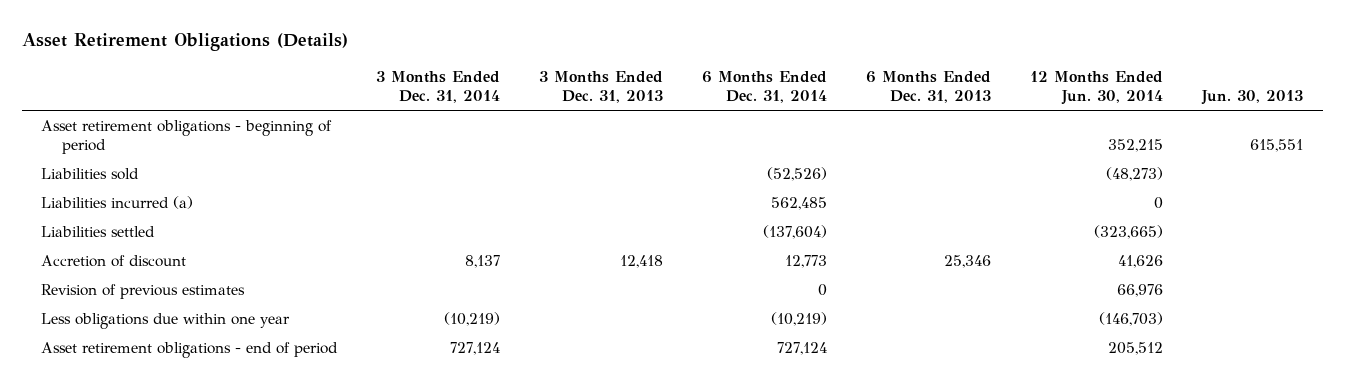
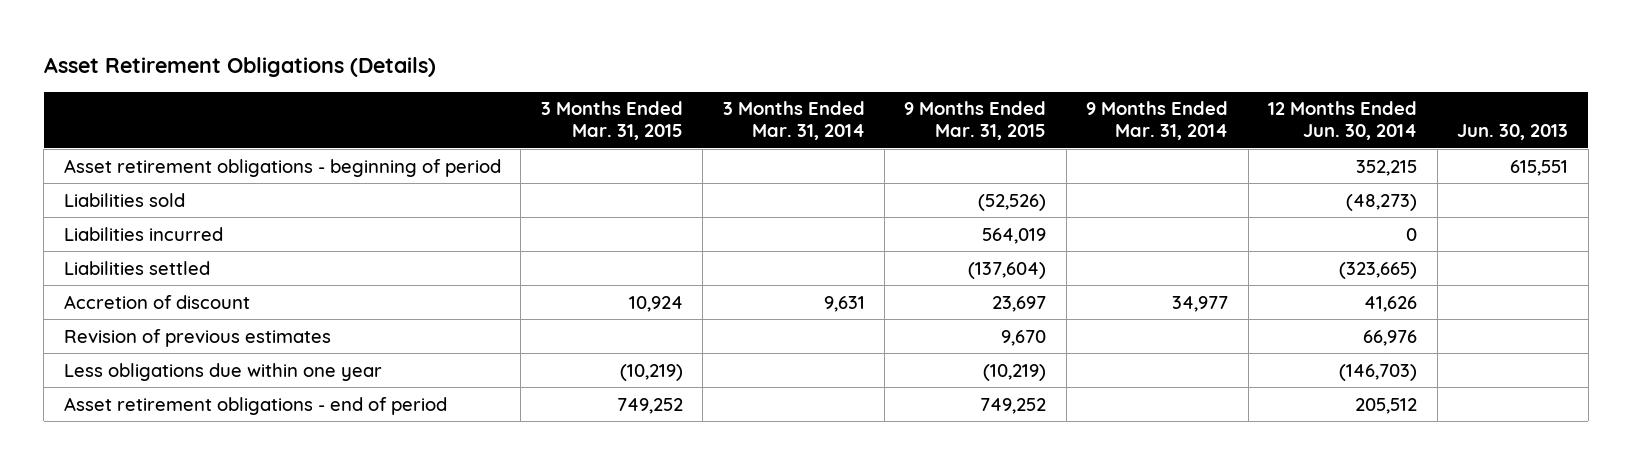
[376,70,501,103] 3 Months Ended Dec. 31, 2014 -> none
[539,70,664,103] 3 Months Ended Dec. 31, 2013 -> none
[702,70,828,103] 6 Months Ended Dec. 31, 2014 -> none
[866,70,992,103] 6 Months Ended Dec. 31, 2013 -> none
none -> [540,101,683,141] 3 Months Ended Mar. 31, 2015
none -> [722,101,865,141] 3 Months Ended Mar. 31, 2014
none -> [904,101,1047,141] 9 Months Ended Mar. 31, 2015
none -> [1086,101,1229,141] 9 Months Ended Mar. 31, 2014
[41,195,194,209] Liabilities incurred (a) -> [63,226,223,241] Liabilities incurred

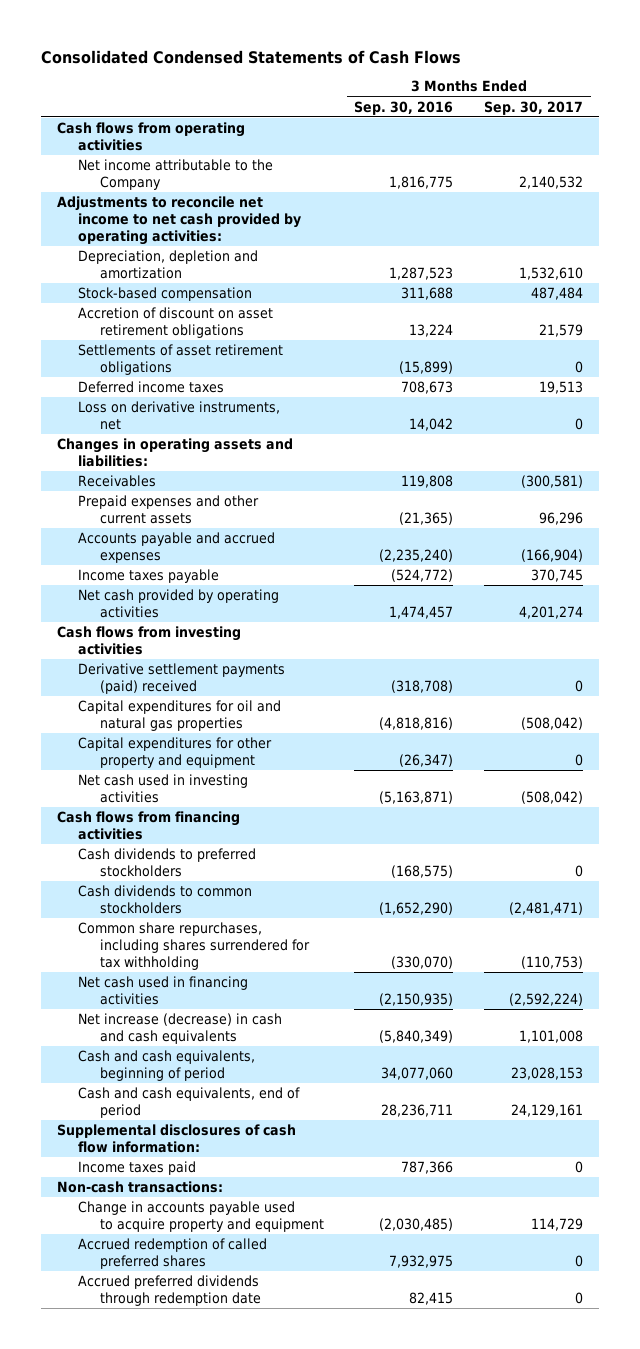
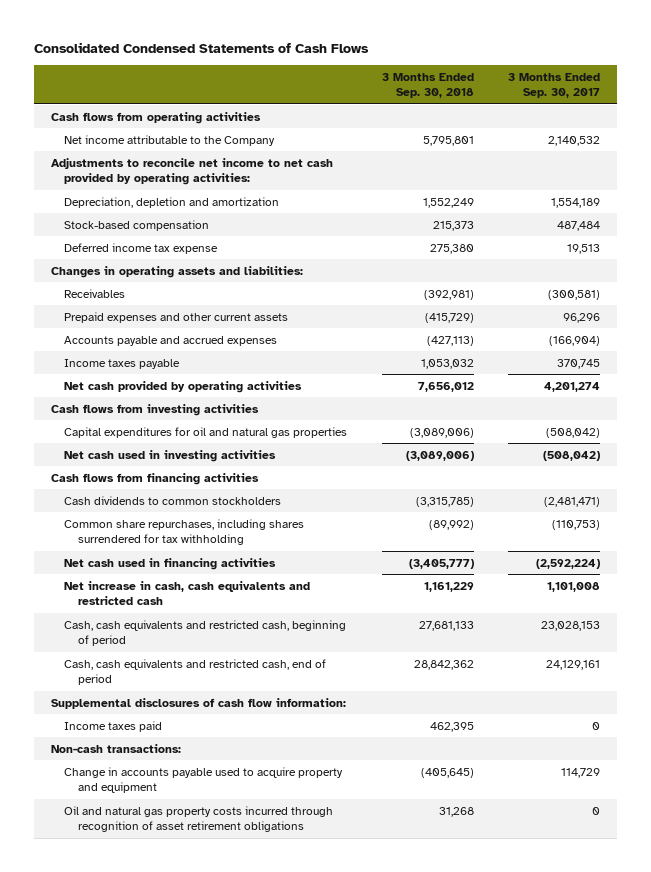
[354,100,454,115] Sep. 30, 2016 -> none
none -> [381,72,474,99] 3 Months Ended Sep. 30, 2018
[519,266,584,280] 1,532,610 -> [551,197,601,208] 1,554,189
[78,307,274,338] Accretion of discount on asset retirement obligations -> none
[78,344,284,375] Settlements of asset retirement obligations -> none
[78,401,281,430] Loss on derivative instruments, net -> none
[78,381,225,394] Deferred income taxes -> [64,242,219,254] Deferred income tax expense
[78,663,286,694] Derivative settlement payments (paid) received -> none
[78,737,273,768] Capital expenditures for other property and equipment -> none
[78,848,257,877] Cash dividends to preferred stockholders -> none
[78,1013,283,1044] Net increase (decrease) in cash and cash equivalents -> [64,580,311,606] Net increase in cash, cash equivalents and restricted cash
[78,1050,256,1081] Cash and cash equivalents, beginning of period -> [64,619,347,647] Cash, cash equivalents and restricted cash, beginning of period
[78,1087,301,1118] Cash and cash equivalents, end of period -> [64,658,327,686] Cash, cash equivalents and restricted cash, end of period
[78,1238,268,1269] Accrued redemption of called preferred shares -> none
[78,1275,261,1306] Accrued preferred dividends through redemption date -> none
none -> [64,805,334,833] Oil and natural gas property costs incurred through recognition of asset retirement obligations

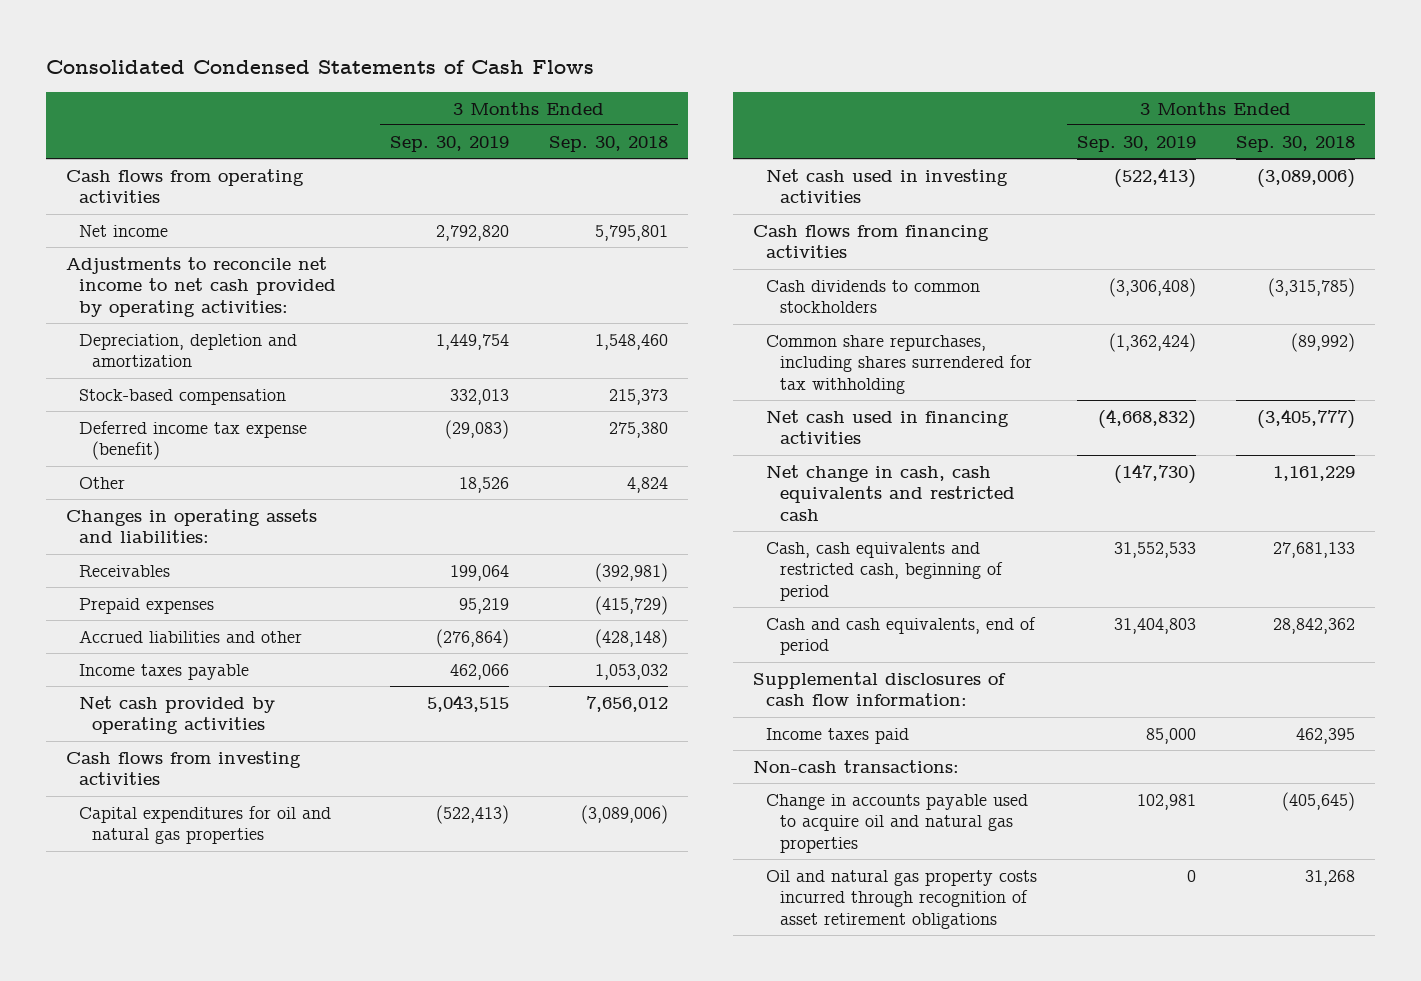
[508,72,601,99] 3 Months Ended Sep. 30, 2017 -> none
none -> [390,135,510,152] Sep. 30, 2019
[64,134,276,146] Net income attributable to the Company -> [79,224,169,237] Net income
[422,197,474,208] 1,552,249 -> [595,333,669,350] 1,548,460
[64,242,219,254] Deferred income tax expense -> [79,420,308,461] Deferred income tax expense (benefit)
none -> [79,476,126,489] Other
[64,311,289,323] Prepaid expenses and other current assets -> [79,597,215,614] Prepaid expenses
[64,335,278,346] Accounts payable and accrued expenses -> [79,629,303,643] Accrued liabilities and other
[426,335,474,346] (427,113) -> [595,628,669,648] (428,148)
[64,580,311,606] Net increase in cash, cash equivalents and restricted cash -> [766,464,1015,522] Net change in cash, cash equivalents and restricted cash
[64,658,327,686] Cash, cash equivalents and restricted cash, end of period -> [766,616,1037,656] Cash and cash equivalents, end of period
[64,766,344,794] Change in accounts payable used to acquire property and equipment -> [766,793,1029,854] Change in accounts payable used to acquire oil and natural gas properties

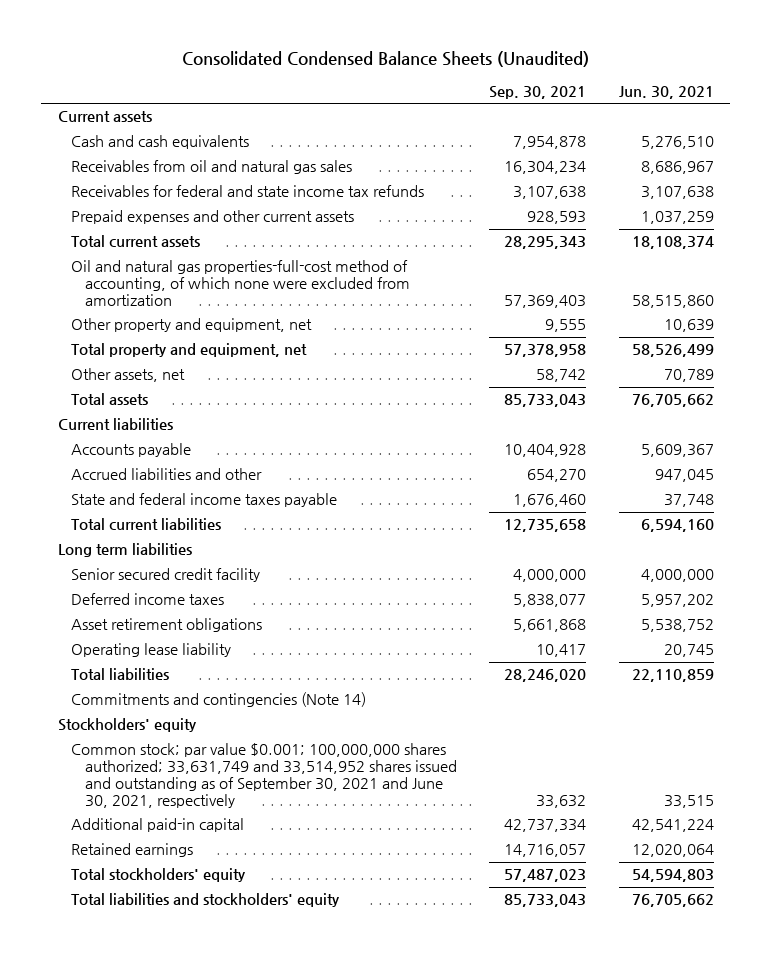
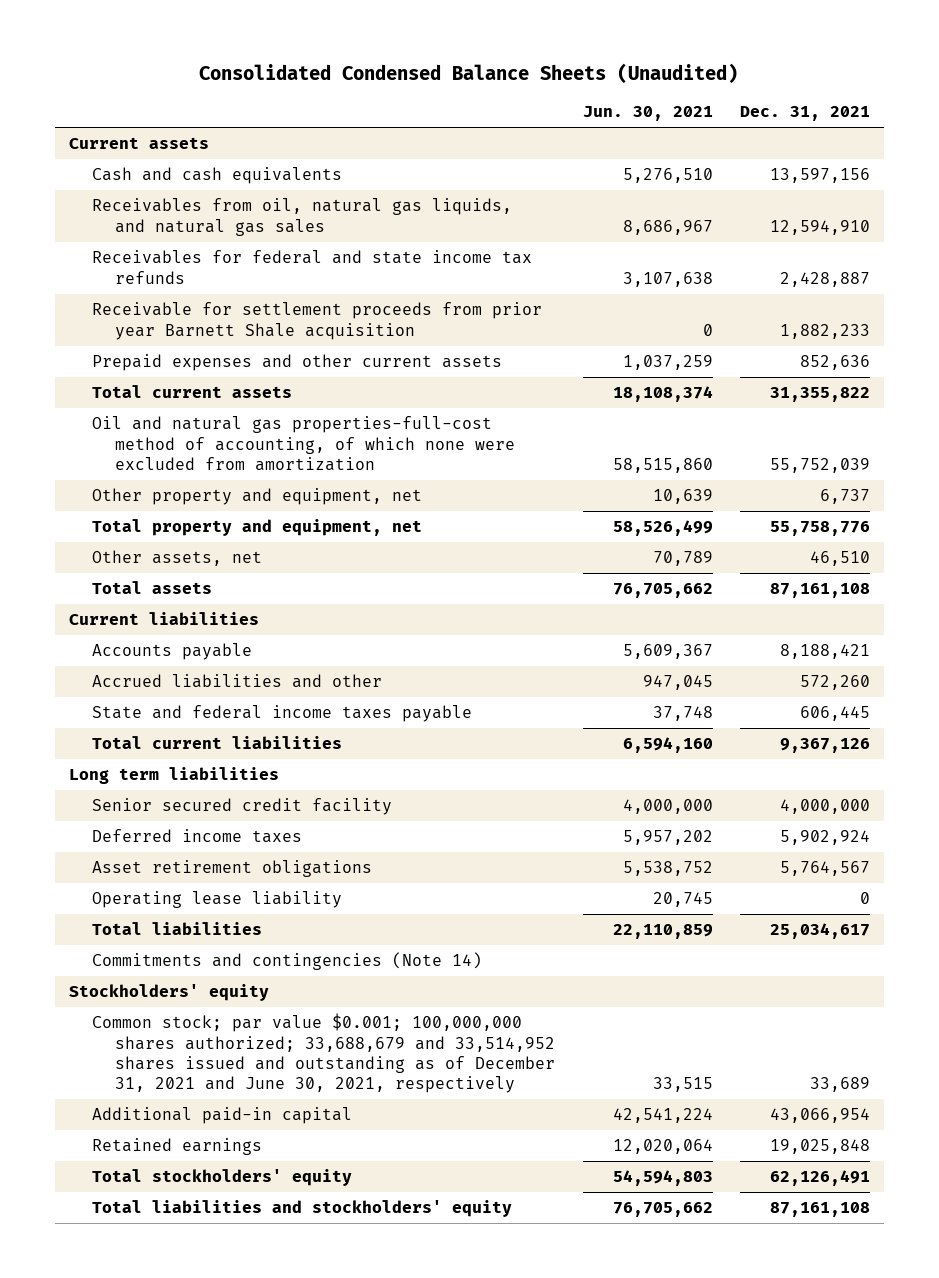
[489,85,587,99] Sep. 30, 2021 -> none
none -> [740,106,871,122] Dec. 31, 2021
[71,160,353,175] Receivables from oil and natural gas sales -> [91,198,512,236] Receivables from oil, natural gas liquids, and natural gas sales
none -> [91,302,542,340] Receivable for settlement proceeds from prior year Barnett Shale acquisition
[71,743,457,808] Common stock; par value $0.001; 100,000,000 shares authorized; 33,631,749 and 33,514,952 shares issued and outstanding as of September 30, 2021 and June 30, 2021, respectively -> [91,1013,555,1094] Common stock; par value $0.001; 100,000,000 shares authorized; 33,688,679 and 33,514,952 shares issued and outstanding as of December 31, 2021 and June 30, 2021, respectively

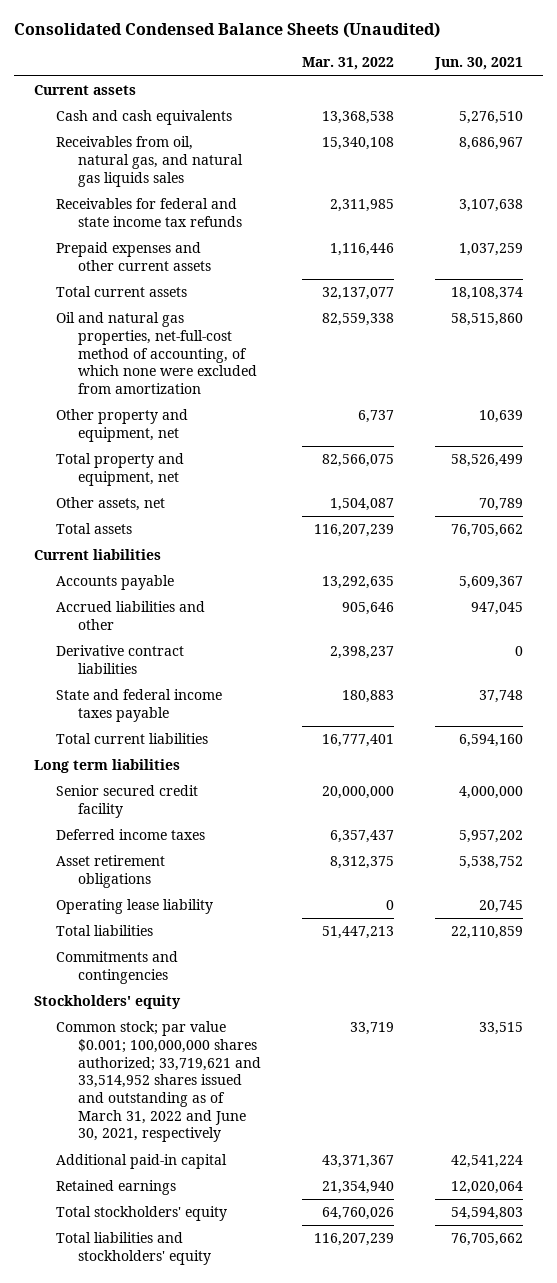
[740,106,871,122] Dec. 31, 2021 -> none
none -> [302,57,395,71] Mar. 31, 2022
[91,198,512,236] Receivables from oil, natural gas liquids, and natural gas sales -> [56,136,244,187] Receivables from oil, natural gas, and natural gas liquids sales
[91,302,542,340] Receivable for settlement proceeds from prior year Barnett Shale acquisition -> none
[91,416,515,471] Oil and natural gas properties-full-cost method of accounting, of which none were excluded from amortization -> [56,312,258,394] Oil and natural gas properties, net-full-cost method of accounting, of which none were excluded from amortization
none -> [56,645,185,674] Derivative contract liabilities
[91,952,482,971] Commitments and contingencies (Note 14) -> [56,951,179,984] Commitments and contingencies
[91,1013,555,1094] Common stock; par value $0.001; 100,000,000 shares authorized; 33,688,679 and 33,514,952 shares issued and outstanding as of December 31, 2021 and June 30, 2021, respectively -> [56,1021,262,1143] Common stock; par value $0.001; 100,000,000 shares authorized; 33,719,621 and 33,514,952 shares issued and outstanding as of March 31, 2022 and June 30, 2021, respectively

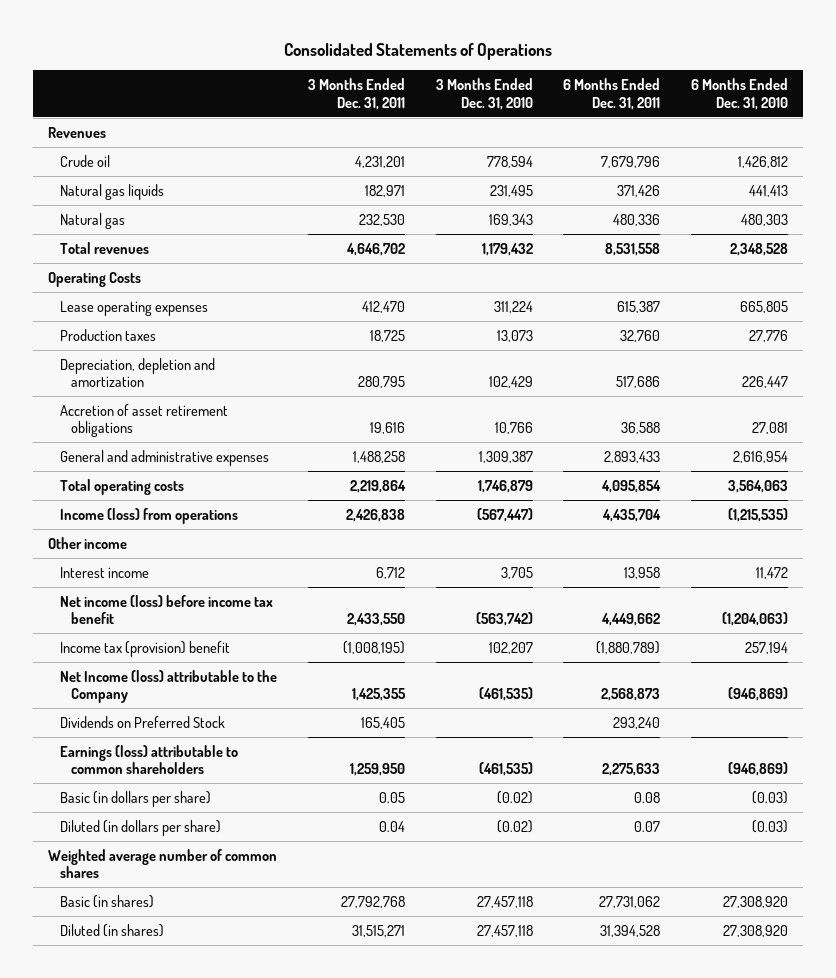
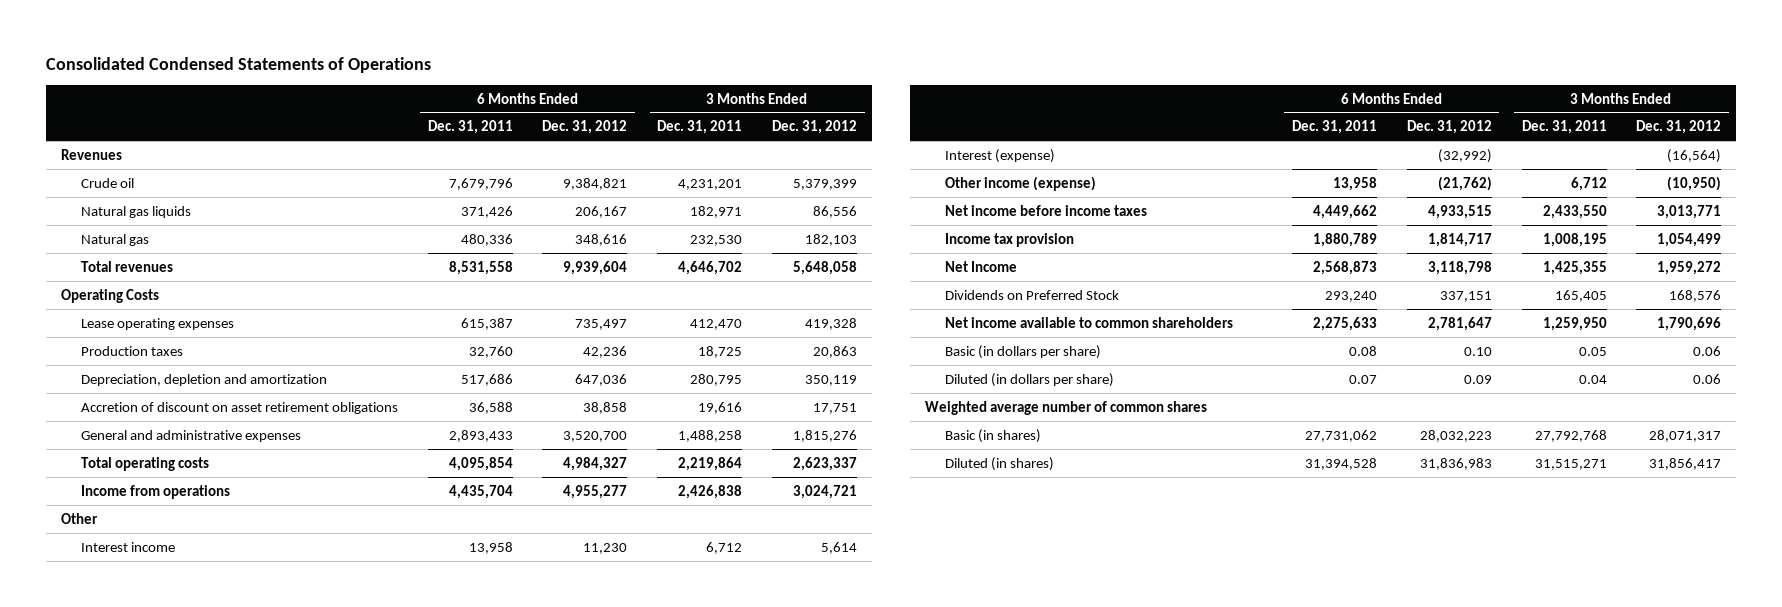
[284,42,553,60] Consolidated Statements of Operations -> [45,56,431,73] Consolidated Condensed Statements of Operations
[435,78,533,110] 3 Months Ended Dec. 31, 2010 -> none
[690,78,788,110] 6 Months Ended Dec. 31, 2010 -> none
none -> [542,120,628,135] Dec. 31, 2012
none -> [772,120,858,135] Dec. 31, 2012
[59,403,228,438] Accretion of asset retirement obligations -> [80,401,398,414] Accretion of discount on asset retirement obligations
[59,507,238,524] Income (loss) from operations -> [80,484,230,499] Income from operations
[48,536,128,549] Other income -> [60,512,98,524] Other
none -> [945,148,1056,163] Interest (expense)
none -> [945,175,1097,191] Other income (expense)
[59,594,273,625] Net income (loss) before income tax benefit -> [945,204,1148,216] Net income before income taxes
[59,640,230,657] Income tax (provision) benefit -> [945,232,1075,247] Income tax provision
[343,640,406,654] (1,008,195) -> [1542,232,1607,247] 1,008,195
[596,640,661,654] (1,880,789) -> [1312,232,1377,247] 1,880,789
[59,669,277,704] Net Income (loss) attributable to the Company -> [945,260,1018,272] Net Income
[59,744,238,775] Earnings (loss) attributable to common shareholders -> [945,316,1234,328] Net income available to common shareholders

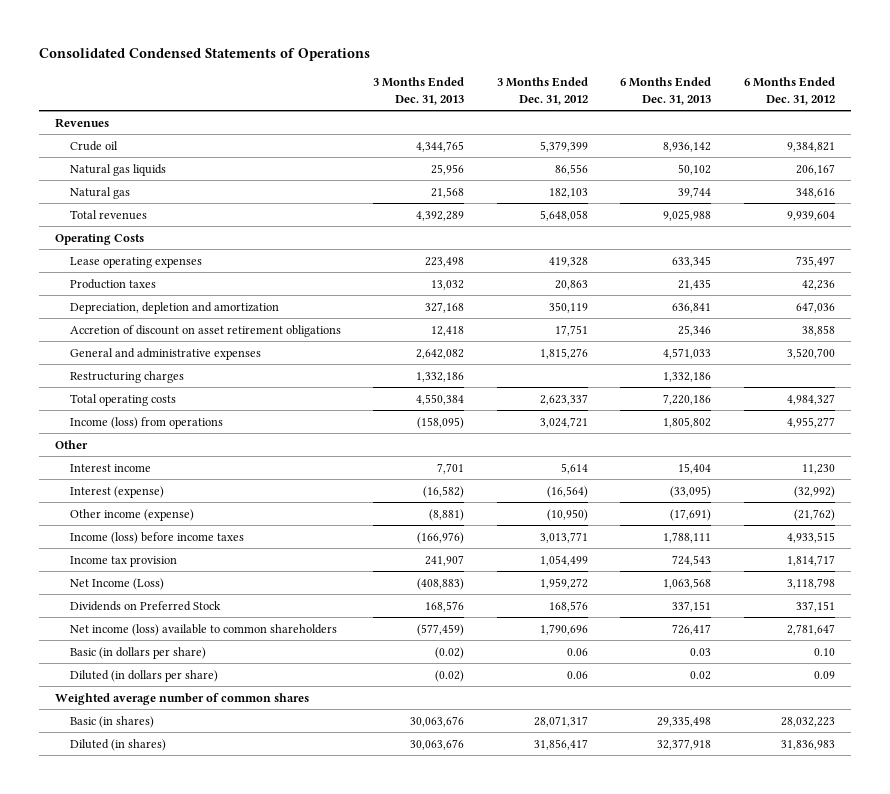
[427,120,513,135] Dec. 31, 2011 -> none
[657,120,743,135] Dec. 31, 2011 -> none
none -> [373,77,465,105] 3 Months Ended Dec. 31, 2013
none -> [620,77,712,105] 6 Months Ended Dec. 31, 2013
none -> [69,370,184,383] Restructuring charges
[80,484,230,499] Income from operations -> [69,416,223,429] Income (loss) from operations
[945,204,1148,216] Net income before income taxes -> [69,531,244,544] Income (loss) before income taxes
[945,260,1018,272] Net Income -> [69,577,164,590] Net Income (Loss)
[945,316,1234,328] Net income available to common shareholders -> [69,623,337,636] Net income (loss) available to common shareholders

